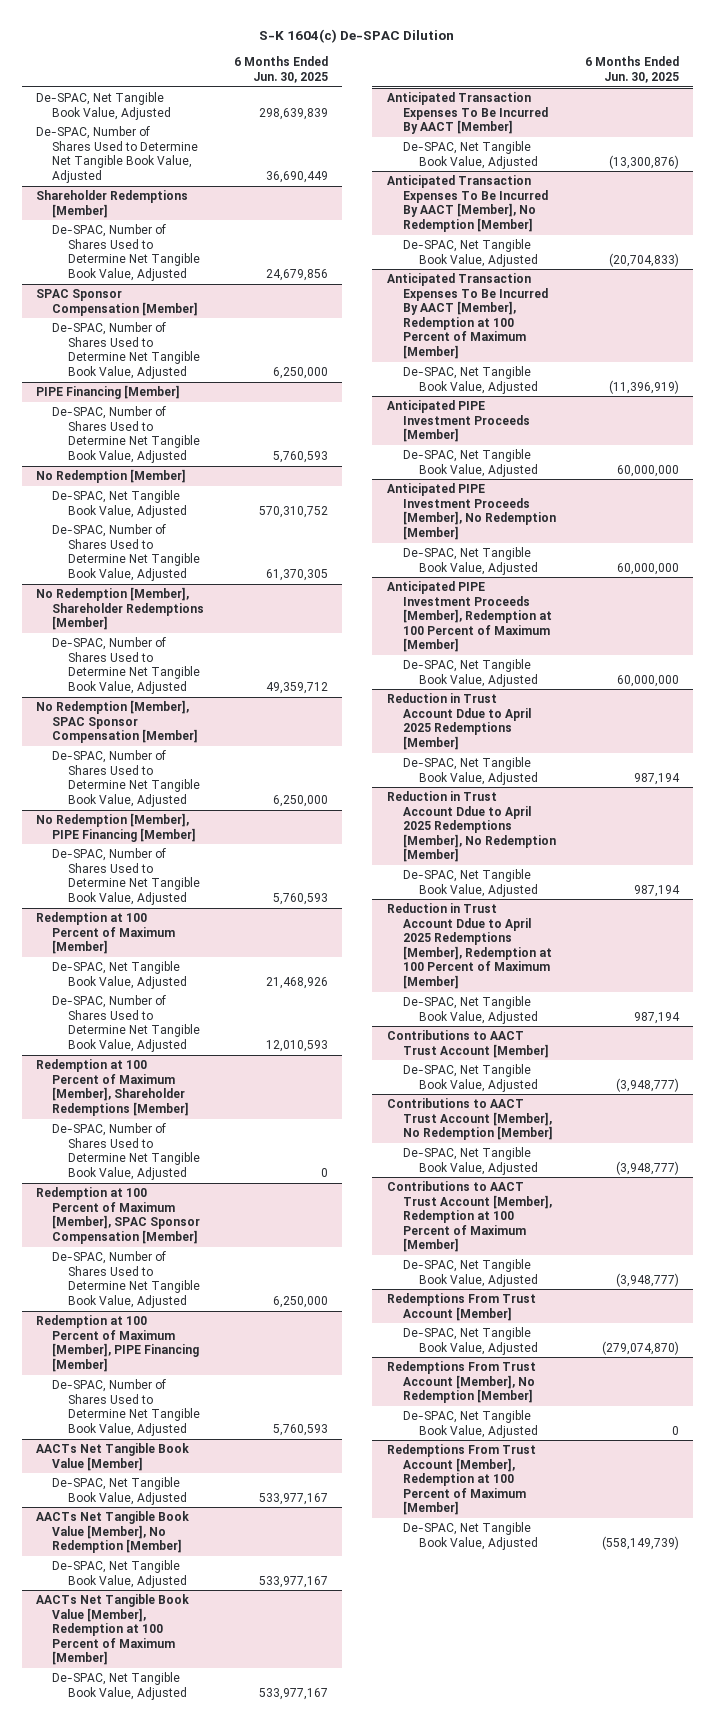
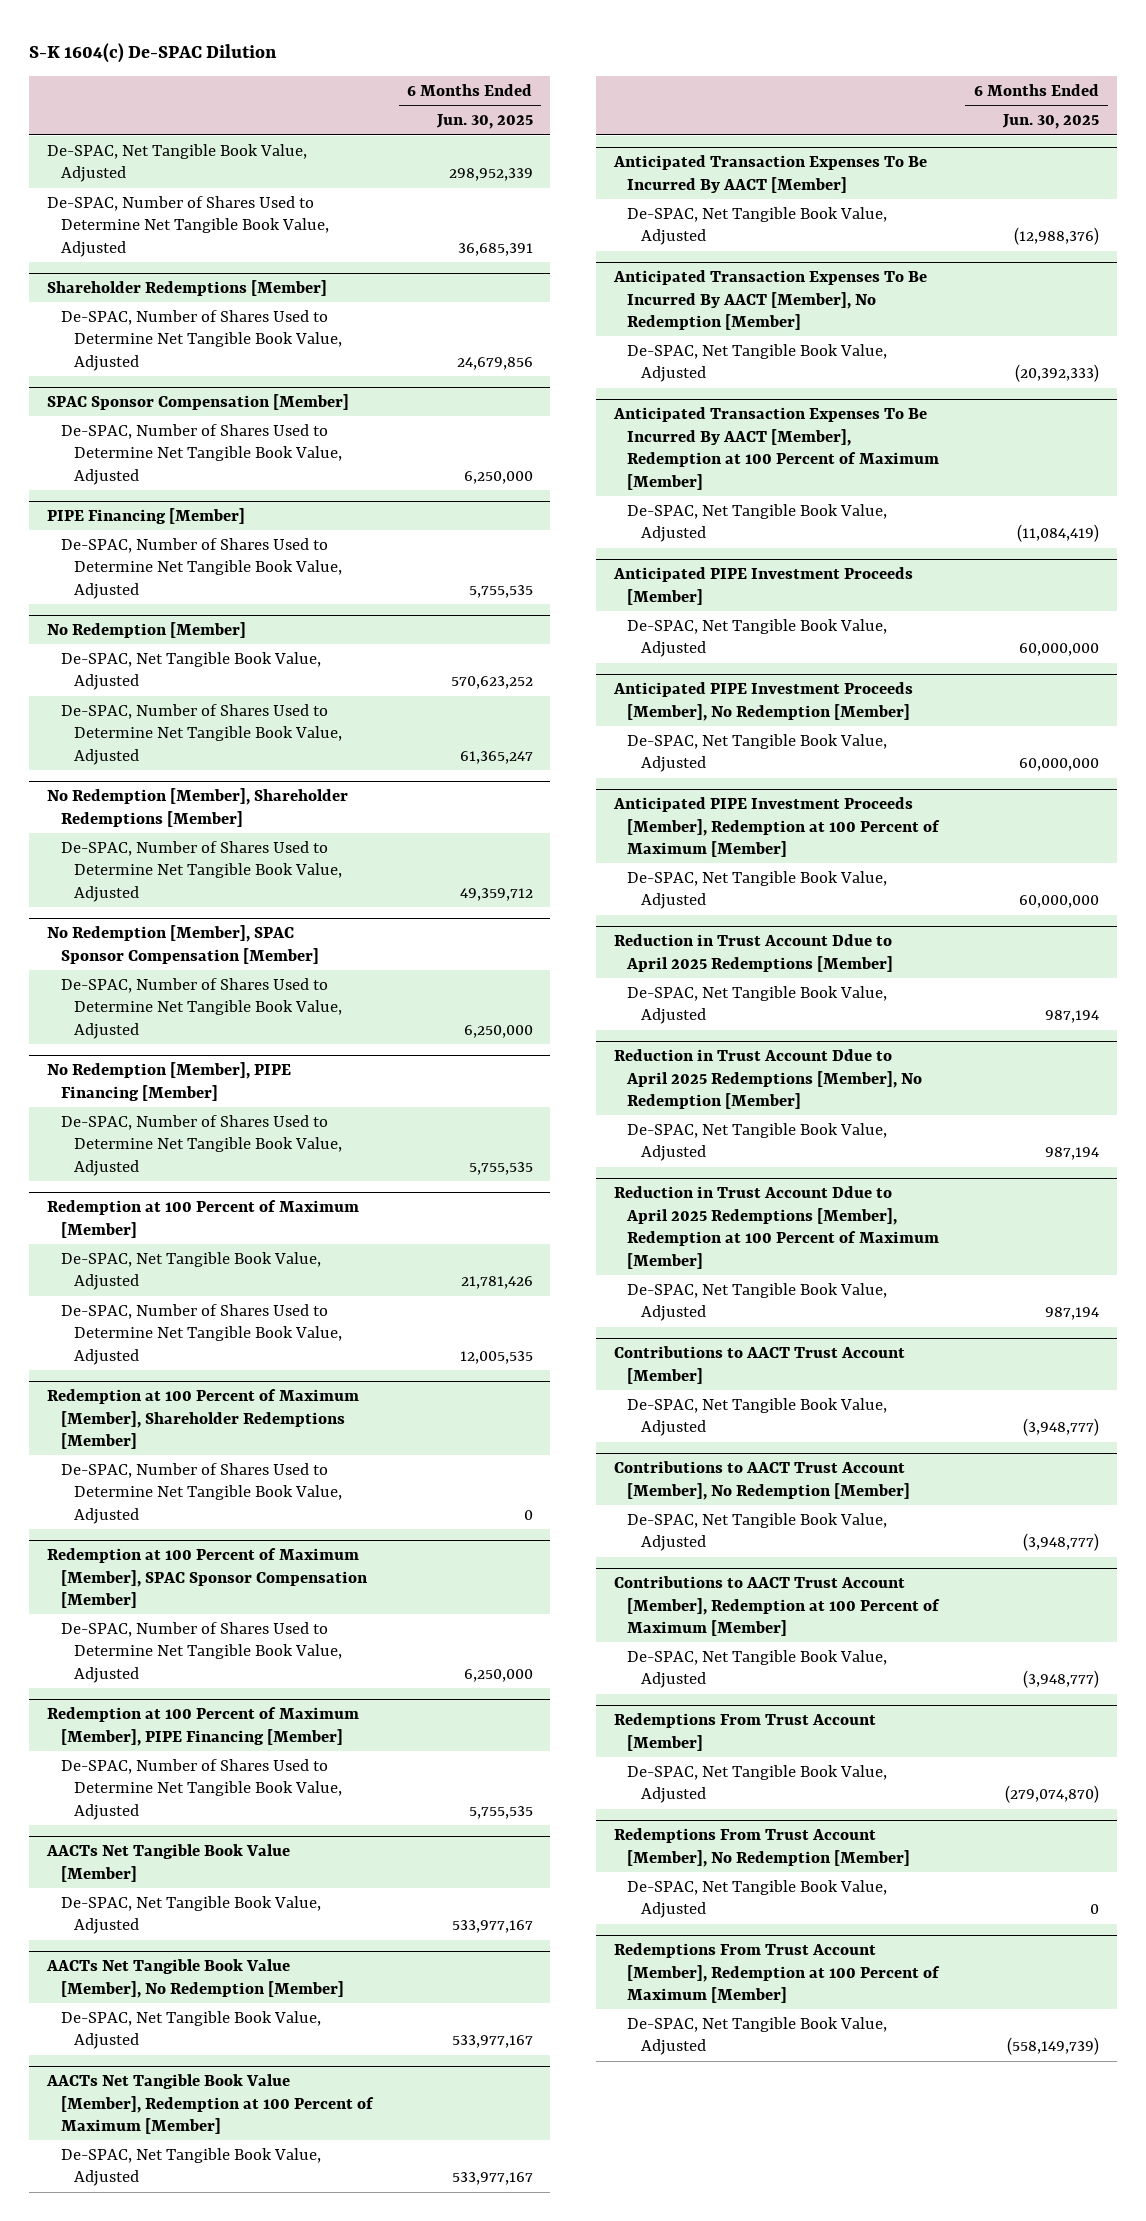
[259,107,329,120] 298,639,839 -> [448,168,533,182] 298,952,339
[266,170,329,183] 36,690,449 -> [457,242,533,256] 36,685,391
[273,450,329,463] 5,760,593 -> [468,584,533,598] 5,755,535
[259,505,329,518] 570,310,752 -> [450,676,533,690] 570,623,252
[266,568,329,581] 61,370,305 -> [459,750,533,764] 61,365,247
[273,892,329,905] 5,760,593 -> [468,1161,533,1175] 5,755,535
[266,976,329,989] 21,468,926 -> [460,1276,533,1290] 21,781,426
[266,1039,329,1052] 12,010,593 -> [459,1350,533,1364] 12,005,535
[273,1423,329,1436] 5,760,593 -> [468,1805,533,1819] 5,755,535
[608,154,679,169] (13,300,876) -> [1014,227,1100,246] (12,988,376)
[608,252,679,267] (20,704,833) -> [1015,364,1100,383] (20,392,333)
[608,379,679,394] (11,396,919) -> [1017,524,1100,543] (11,084,419)

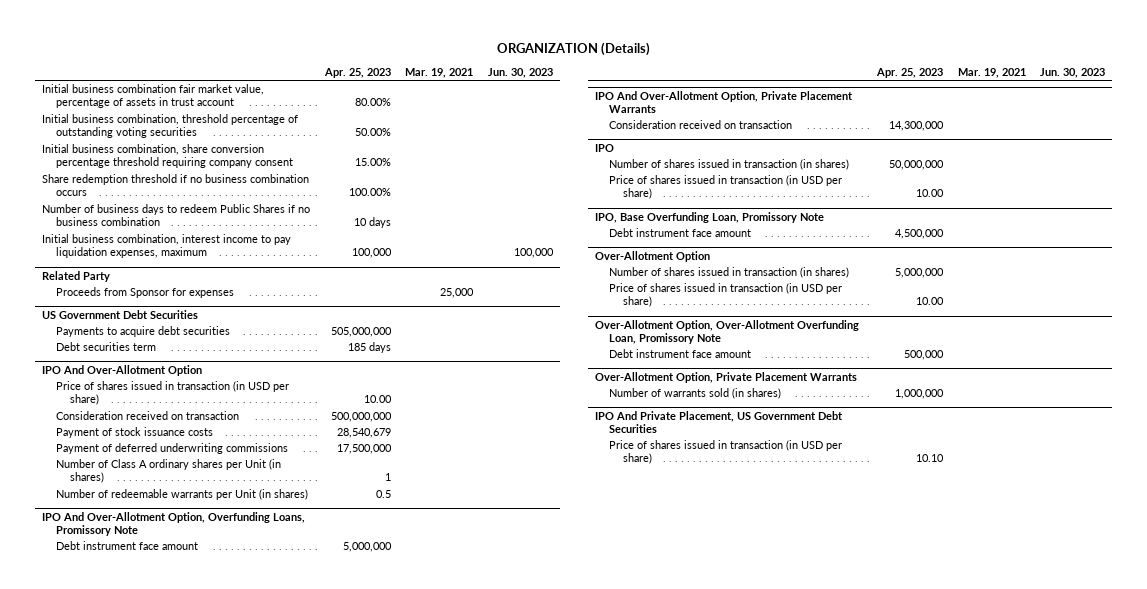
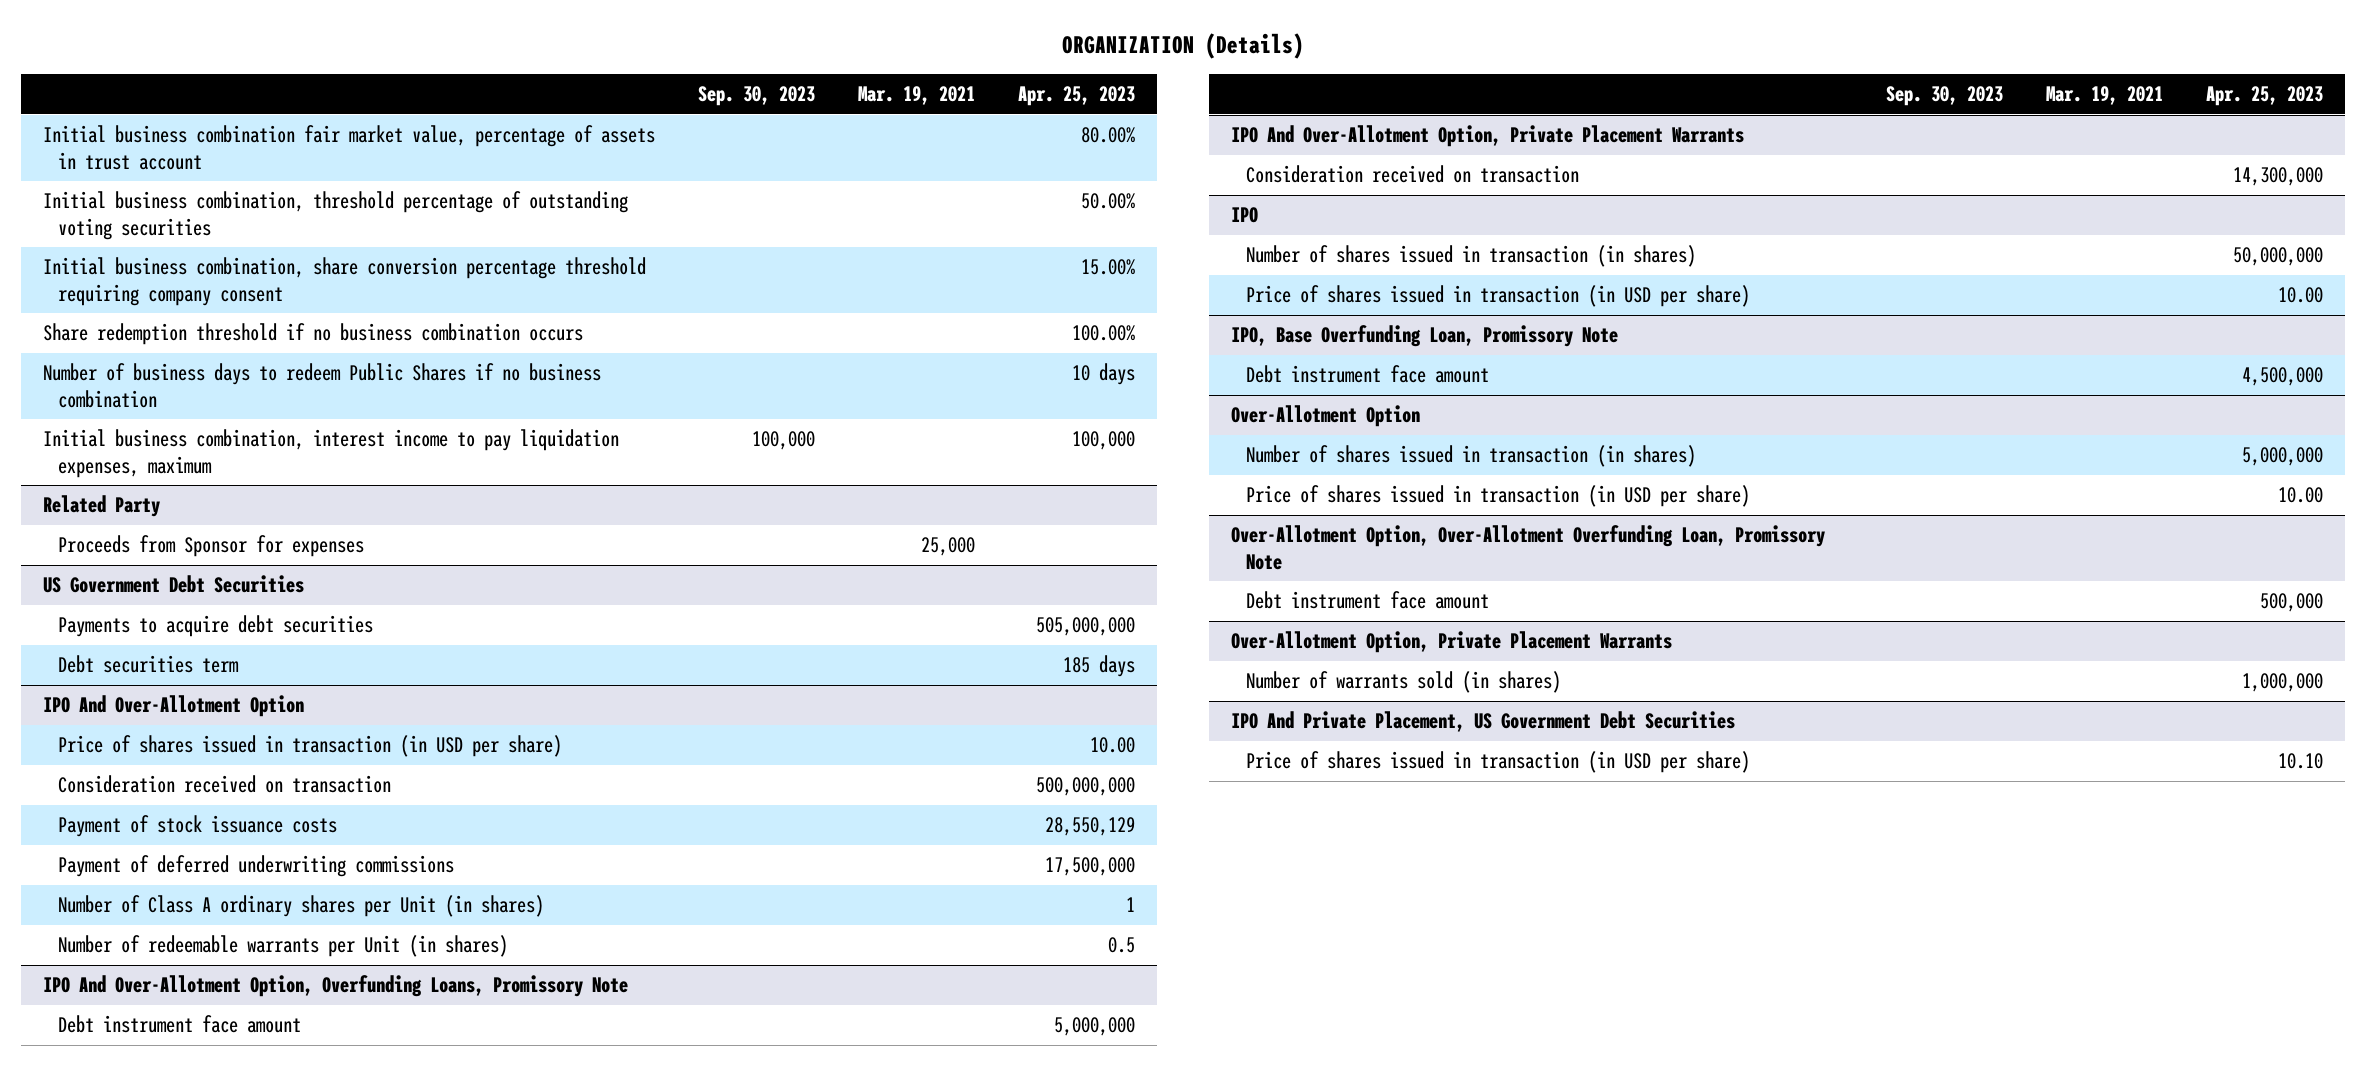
[487,68,553,79] Jun. 30, 2023 -> none
none -> [698,86,816,107] Sep. 30, 2023
[336,428,391,439] 28,540,679 -> [1045,817,1136,837] 28,550,129

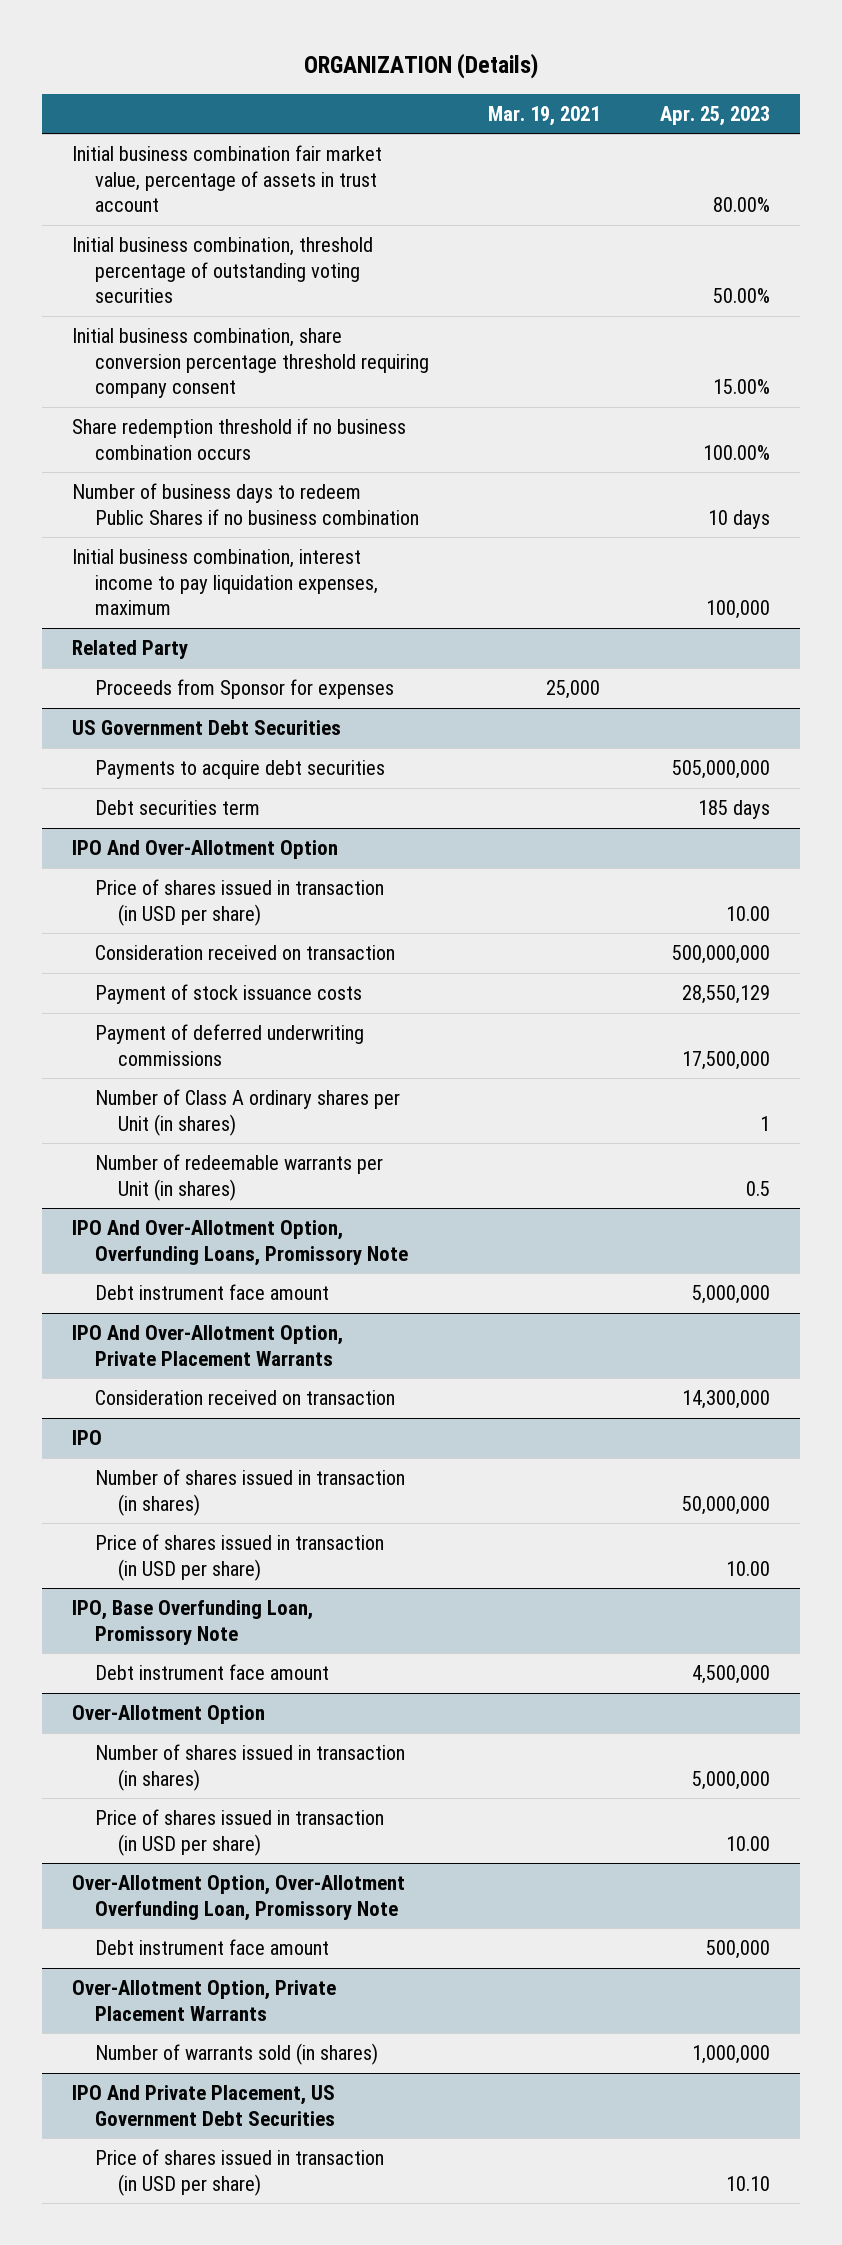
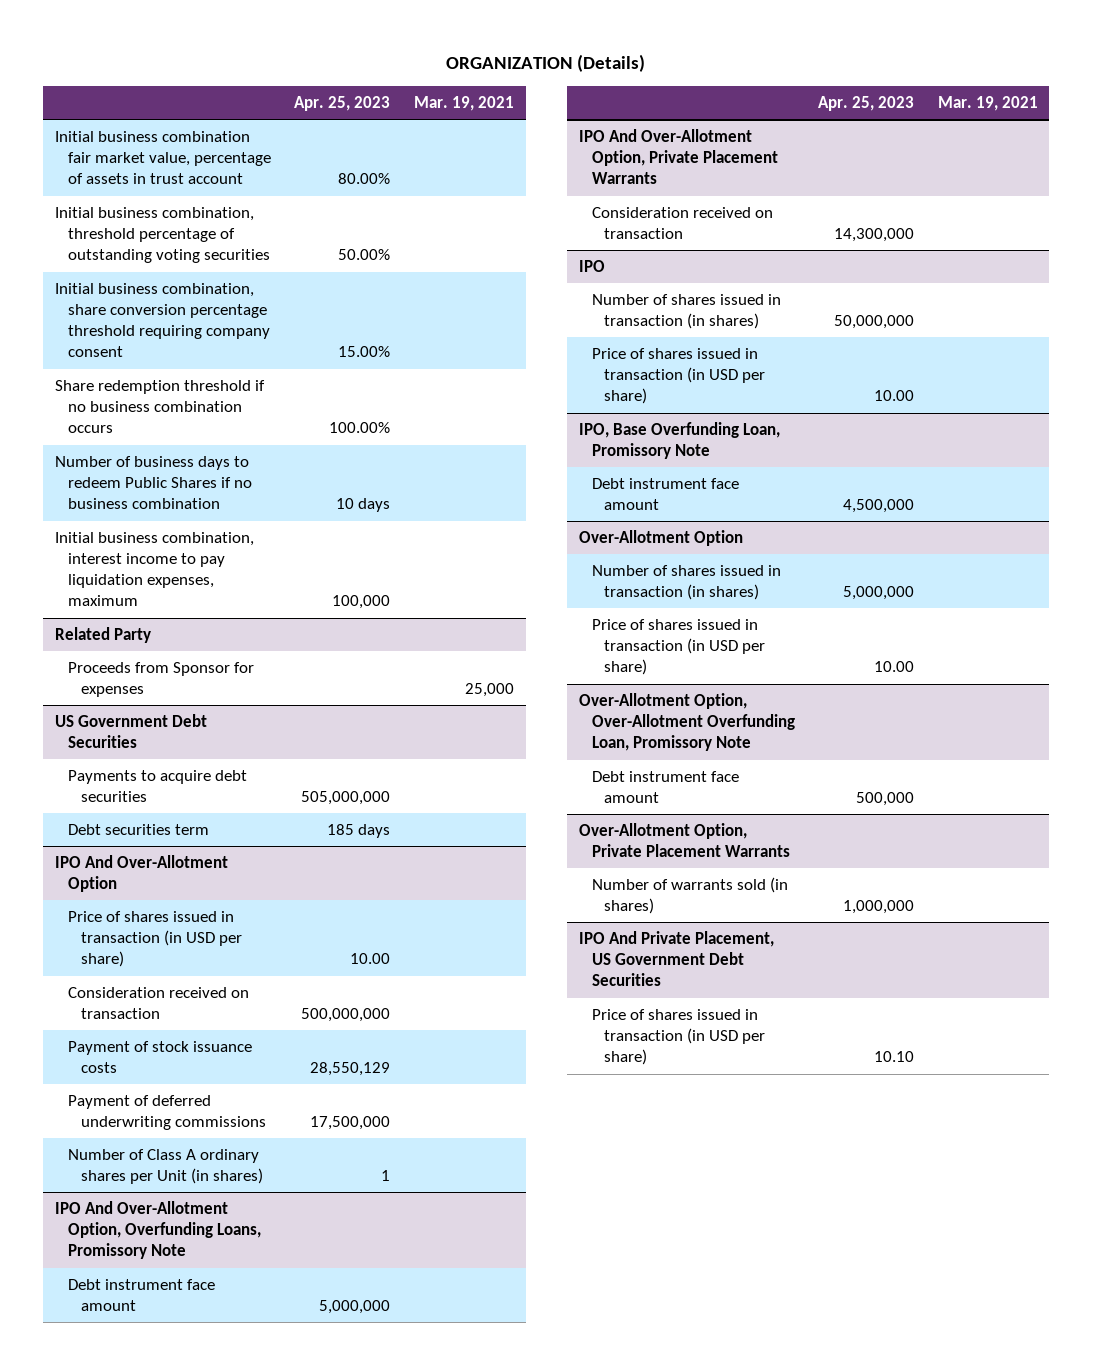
[94,1154,383,1201] Number of redeemable warrants per Unit (in shares) -> none

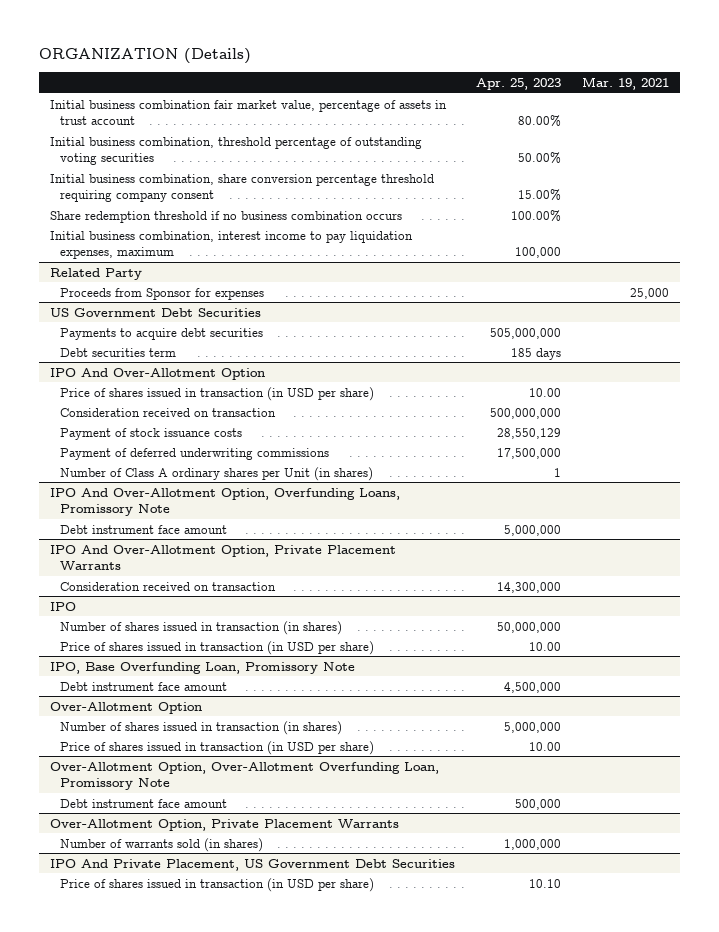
[55,456,252,510] Number of business days to redeem Public Shares if no business combination -> none

